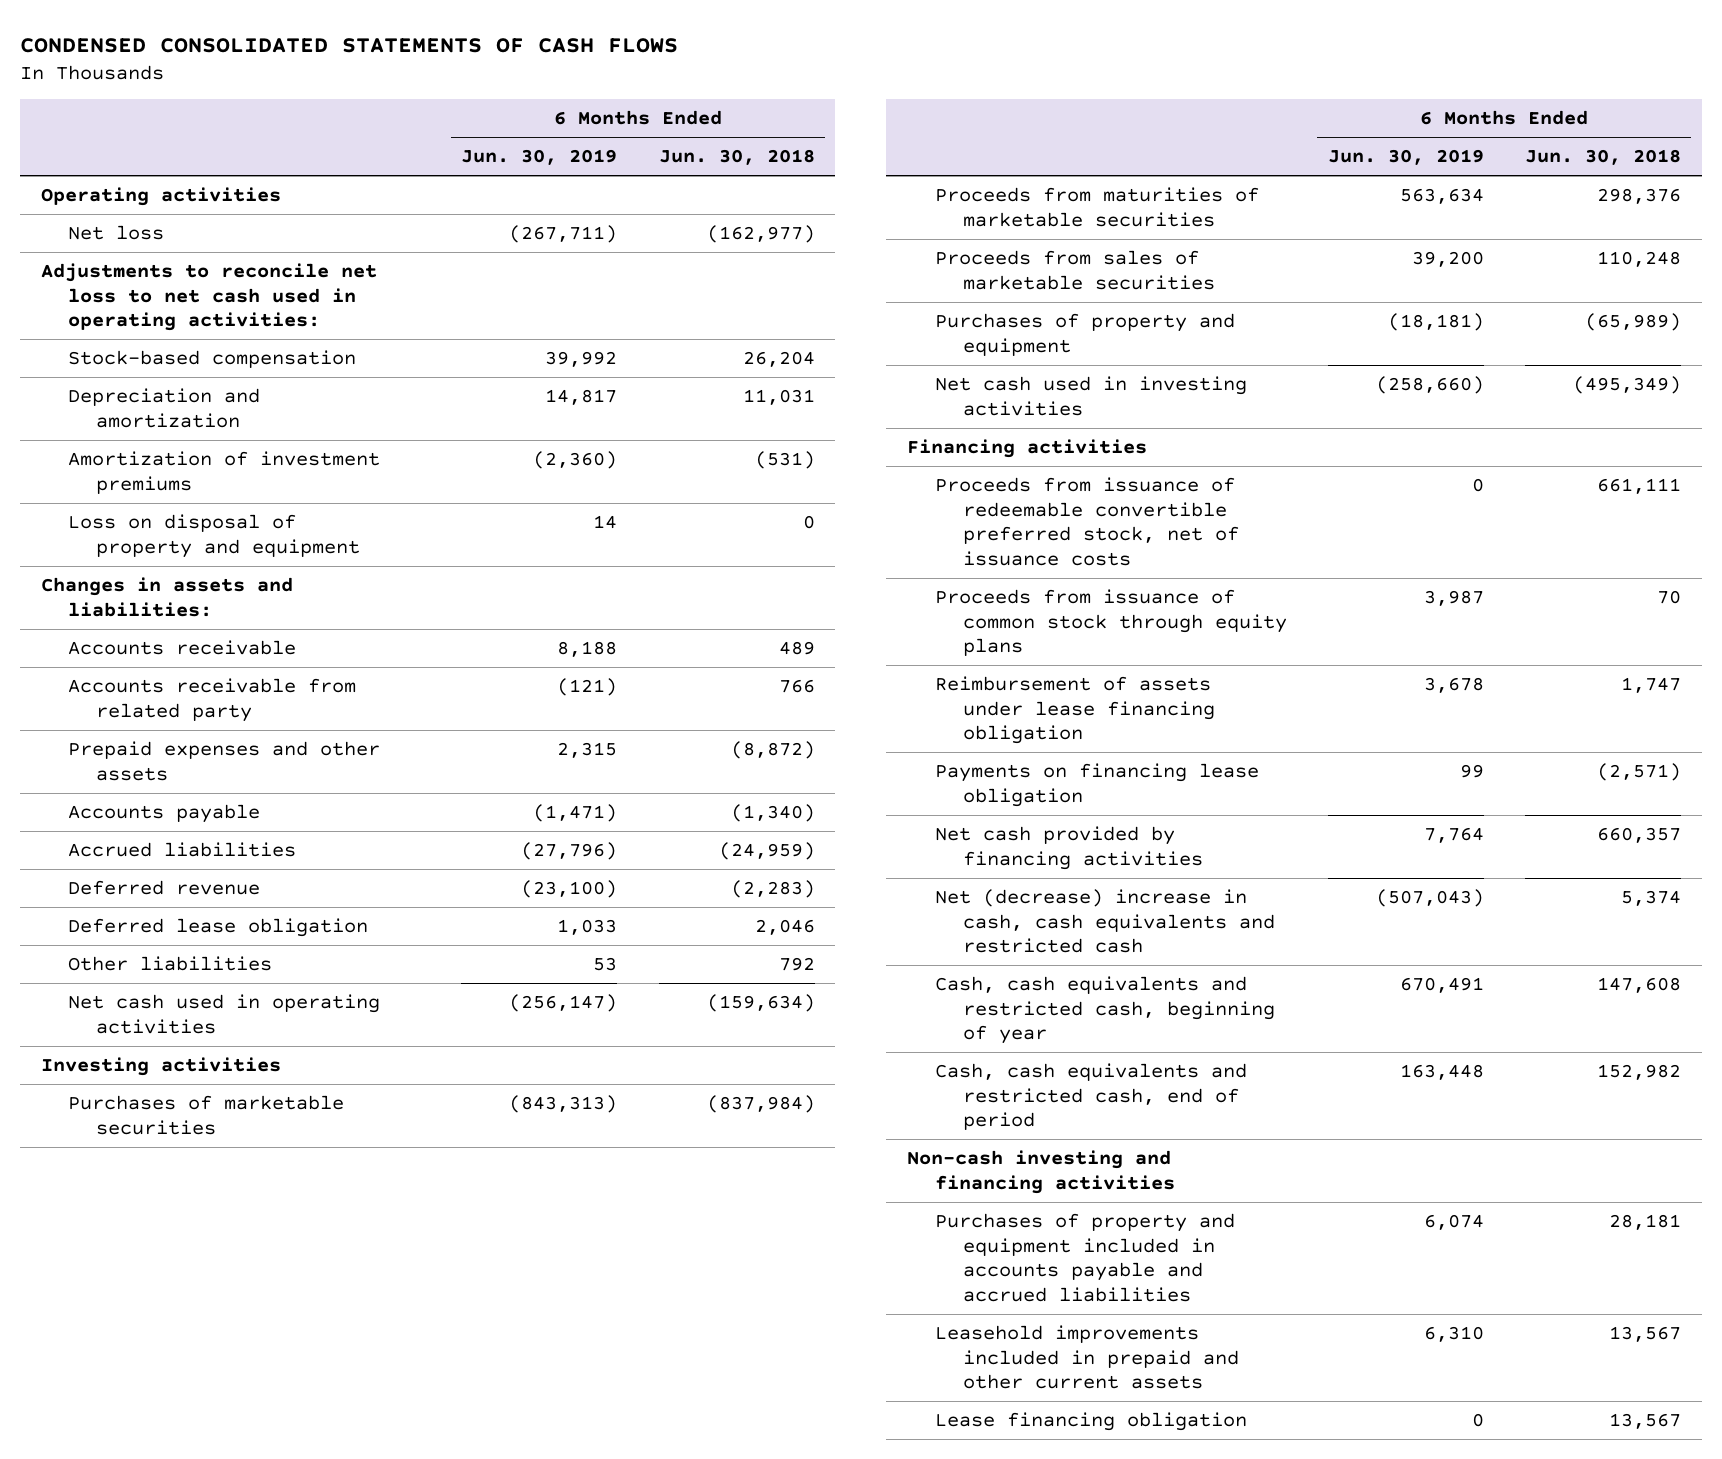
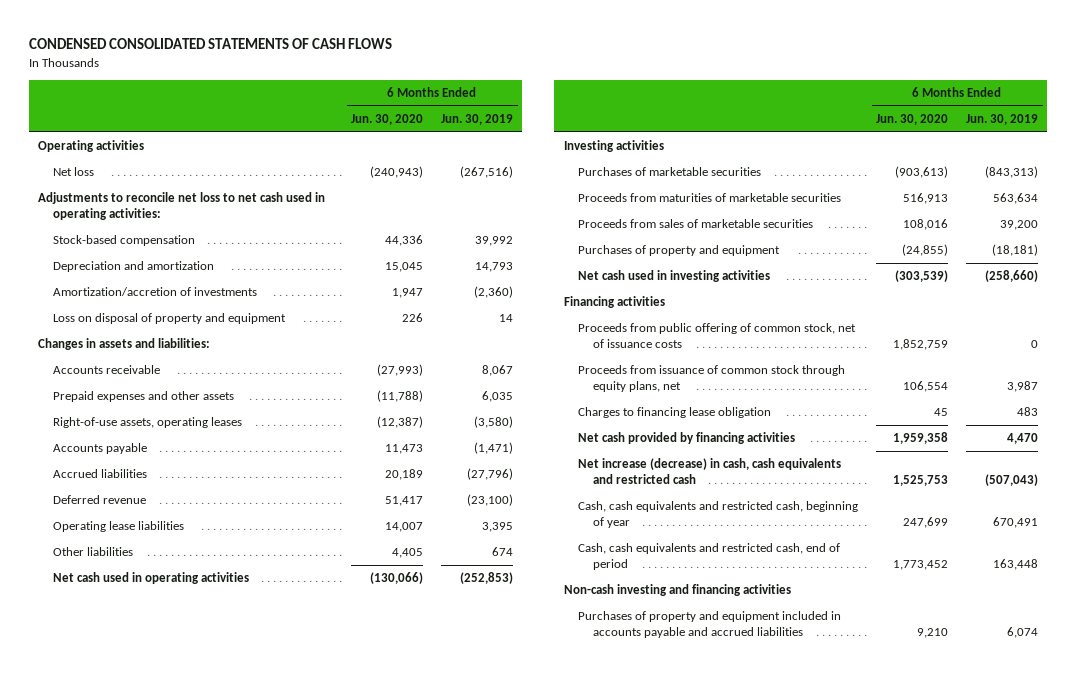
[658,149,815,166] Jun. 30, 2018 -> none
none -> [351,113,424,125] Jun. 30, 2020
[509,224,618,243] (267,711) -> [460,166,514,179] (267,516)
[545,388,618,405] 14,817 -> [475,262,514,273] 14,793
[68,450,381,494] Amortization of investment premiums -> [53,287,258,297] Amortization/accretion of investments
[68,677,357,722] Accounts receivable from related party -> none
[557,640,618,657] 8,188 -> [482,365,514,377] 8,067
[557,741,618,758] 2,315 -> [482,391,514,403] 6,035
none -> [53,417,243,429] Right-of-use assets, operating leases
[68,917,369,937] Deferred lease obligation -> none
none -> [53,521,185,533] Operating lease liabilities
[593,956,618,971] 53 -> [492,547,514,557] 674
[509,993,618,1012] (256,147) -> [460,572,514,585] (252,853)
[934,675,1215,745] Reimbursement of assets under lease financing obligation -> none
[934,762,1259,807] Payments on financing lease obligation -> none
[934,476,1239,567] Proceeds from issuance of redeemable convertible preferred stock, net of issuance costs -> [578,323,857,348] Proceeds from public offering of common stock, net of issuance costs
[934,588,1287,657] Proceeds from issuance of common stock through equity plans -> [578,365,846,392] Proceeds from issuance of common stock through equity plans, net
none -> [578,407,772,419] Charges to financing lease obligation
[1423,826,1484,843] 7,764 -> [1007,433,1039,445] 4,470
[934,888,1275,954] Net (decrease) increase in cash, cash equivalents and restricted cash -> [578,458,842,484] Net increase (decrease) in cash, cash equivalents and restricted cash
[934,1324,1239,1390] Leasehold improvements included in prepaid and other current assets -> none
[934,1411,1247,1431] Lease financing obligation -> none

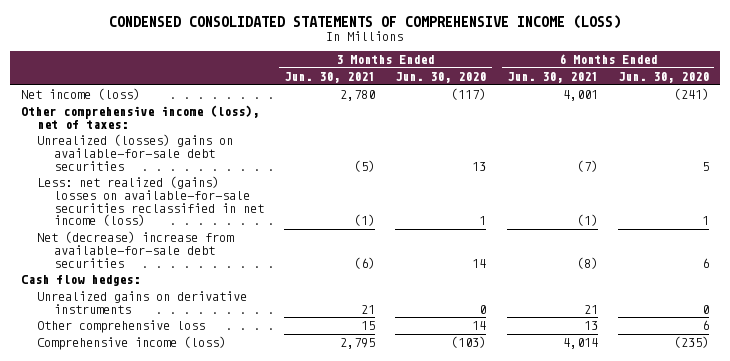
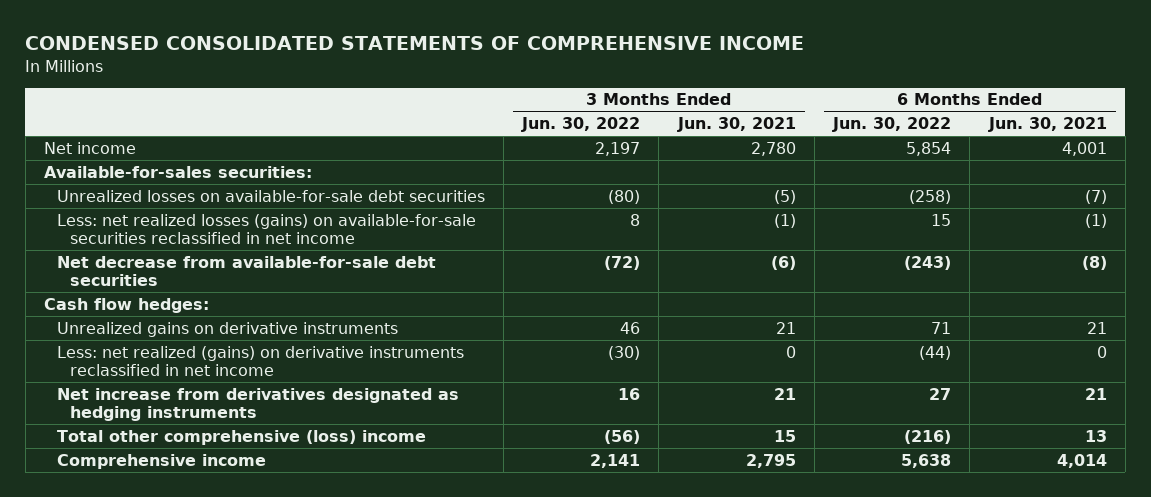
[108,14,621,29] CONDENSED CONSOLIDATED STATEMENTS OF COMPREHENSIVE INCOME (LOSS) -> [25,36,805,51] CONDENSED CONSOLIDATED STATEMENTS OF COMPREHENSIVE INCOME
[395,72,487,84] Jun. 30, 2020 -> none
[618,72,710,84] Jun. 30, 2020 -> none
none -> [521,117,641,133] Jun. 30, 2022
none -> [832,117,952,133] Jun. 30, 2022
[20,105,259,129] Other comprehensive income (loss), net of taxes: -> none
[20,88,140,101] Net income (loss) -> [43,141,136,154] Net income
none -> [43,165,312,178] Available-for-sales securities:
[37,134,234,171] Unrealized (losses) gains on available-for-sale debt securities -> [56,189,485,202] Unrealized losses on available-for-sale debt securities
[37,176,264,227] Less: net realized (gains) losses on available-for-sale securities reclassified in net income (loss) -> [56,213,476,245] Less: net realized losses (gains) on available-for-sale securities reclassified in net income
[37,231,235,268] Net (decrease) increase from available-for-sale debt securities -> [56,255,436,287] Net decrease from available-for-sale debt securities
none -> [56,345,464,377] Less: net realized (gains) on derivative instruments reclassified in net income
none -> [56,387,459,422] Net increase from derivatives designated as hedging instruments
[37,320,206,334] Other comprehensive loss -> [56,429,426,445] Total other comprehensive (loss) income
[37,336,227,351] Comprehensive income (loss) -> [56,453,266,469] Comprehensive income

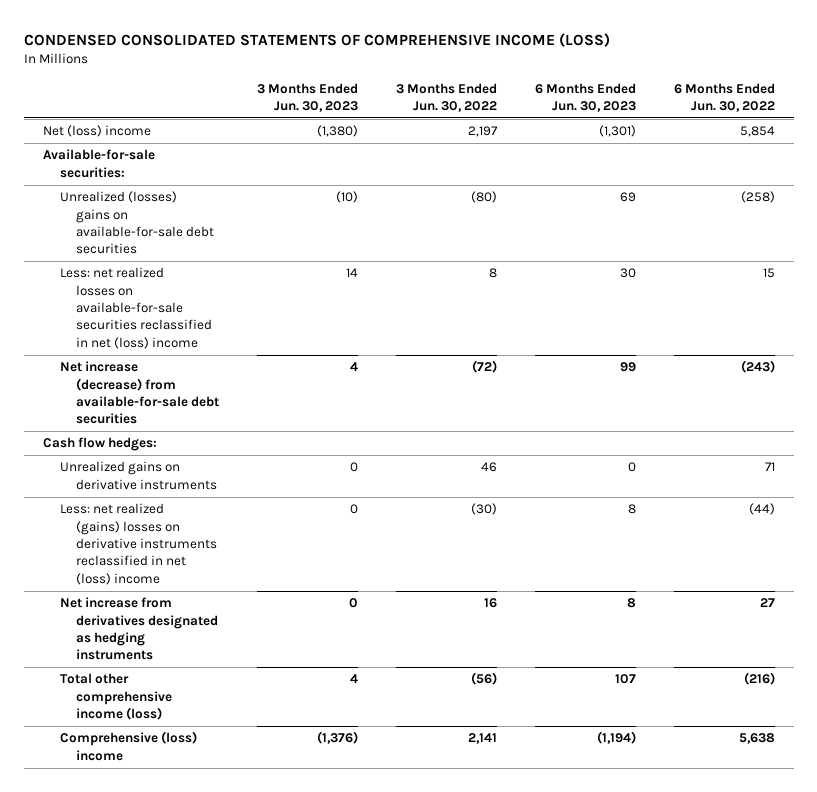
[25,36,805,51] CONDENSED CONSOLIDATED STATEMENTS OF COMPREHENSIVE INCOME -> [23,32,610,47] CONDENSED CONSOLIDATED STATEMENTS OF COMPREHENSIVE INCOME (LOSS)
[676,117,796,133] Jun. 30, 2021 -> none
[987,117,1107,133] Jun. 30, 2021 -> none
none -> [257,82,359,112] 3 Months Ended Jun. 30, 2023
none -> [534,82,636,112] 6 Months Ended Jun. 30, 2023
[43,141,136,154] Net income -> [42,125,151,138] Net (loss) income
[43,165,312,178] Available-for-sales securities: -> [42,149,155,178] Available-for-sale securities:
[56,189,485,202] Unrealized losses on available-for-sale debt securities -> [59,191,215,255] Unrealized (losses) gains on available-for-sale debt securities
[56,213,476,245] Less: net realized losses (gains) on available-for-sale securities reclassified in net income -> [59,267,213,349] Less: net realized losses on available-for-sale securities reclassified in net (loss) income
[56,255,436,287] Net decrease from available-for-sale debt securities -> [59,361,220,425] Net increase (decrease) from available-for-sale debt securities
[56,345,464,377] Less: net realized (gains) on derivative instruments reclassified in net income -> [59,503,218,585] Less: net realized (gains) losses on derivative instruments reclassified in net (loss) income
[56,429,426,445] Total other comprehensive (loss) income -> [59,673,173,721] Total other comprehensive income (loss)
[56,453,266,469] Comprehensive income -> [59,731,197,761] Comprehensive (loss) income

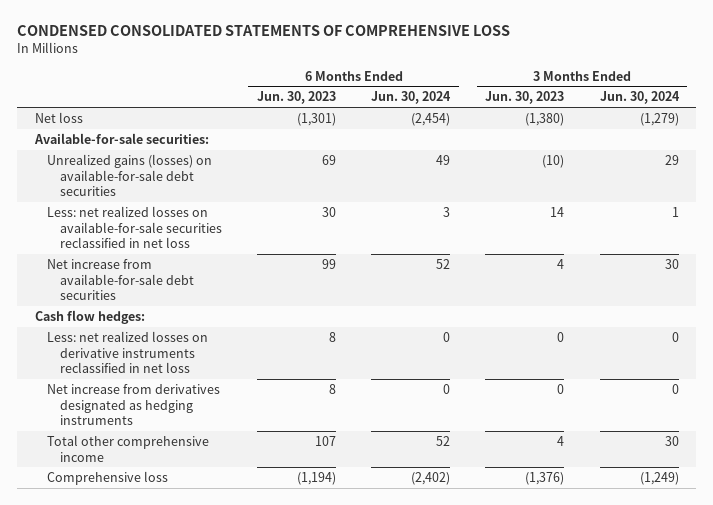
[23,32,610,47] CONDENSED CONSOLIDATED STATEMENTS OF COMPREHENSIVE INCOME (LOSS) -> [16,25,510,37] CONDENSED CONSOLIDATED STATEMENTS OF COMPREHENSIVE LOSS
[396,82,498,112] 3 Months Ended Jun. 30, 2022 -> none
[673,82,775,112] 6 Months Ended Jun. 30, 2022 -> none
none -> [371,91,452,105] Jun. 30, 2024
none -> [599,91,680,105] Jun. 30, 2024
[42,125,151,138] Net (loss) income -> [34,111,83,123] Net loss
[59,191,215,255] Unrealized (losses) gains on available-for-sale debt securities -> [47,153,213,197] Unrealized gains (losses) on available-for-sale debt securities
[59,267,213,349] Less: net realized losses on available-for-sale securities reclassified in net (loss) income -> [47,205,222,249] Less: net realized losses on available-for-sale securities reclassified in net loss
[59,361,220,425] Net increase (decrease) from available-for-sale debt securities -> [47,258,194,301] Net increase from available-for-sale debt securities
[59,461,218,490] Unrealized gains on derivative instruments -> none
[59,503,218,585] Less: net realized (gains) losses on derivative instruments reclassified in net (loss) income -> [47,330,209,374] Less: net realized losses on derivative instruments reclassified in net loss
[59,673,173,721] Total other comprehensive income (loss) -> [47,434,210,462] Total other comprehensive income
[59,731,197,761] Comprehensive (loss) income -> [47,470,169,485] Comprehensive loss

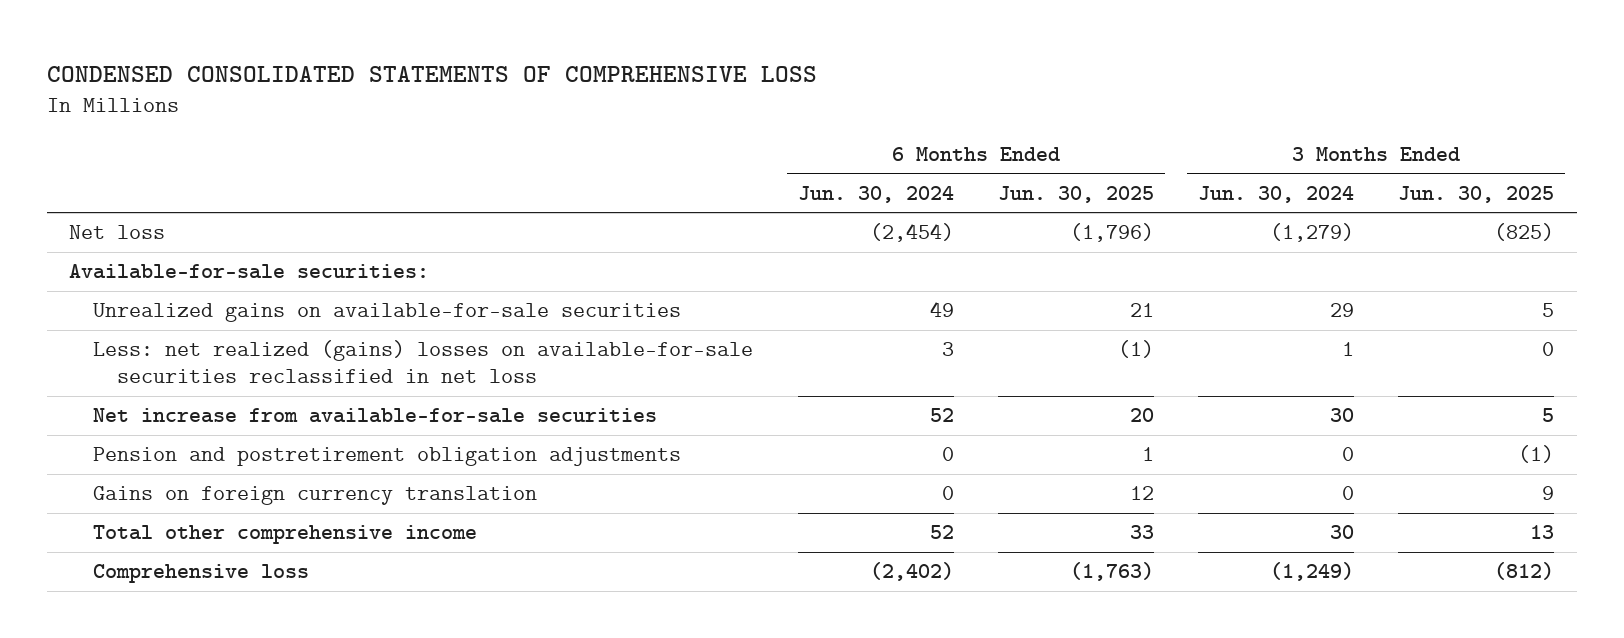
[256,91,336,105] Jun. 30, 2023 -> none
[485,91,565,105] Jun. 30, 2023 -> none
none -> [997,185,1154,203] Jun. 30, 2025
none -> [1398,185,1555,203] Jun. 30, 2025
[34,309,145,324] Cash flow hedges: -> none
[47,330,209,374] Less: net realized losses on derivative instruments reclassified in net loss -> none
[47,383,221,426] Net increase from derivatives designated as hedging instruments -> none
[47,153,213,197] Unrealized gains (losses) on available-for-sale debt securities -> [93,303,682,323] Unrealized gains on available-for-sale securities
[47,205,222,249] Less: net realized losses on available-for-sale securities reclassified in net loss -> [93,340,754,384] Less: net realized (gains) losses on available-for-sale securities reclassified in net loss
[47,258,194,301] Net increase from available-for-sale debt securities -> [93,408,658,424] Net increase from available-for-sale securities
none -> [93,447,682,467] Pension and postretirement obligation adjustments
none -> [93,486,538,506] Gains on foreign currency translation

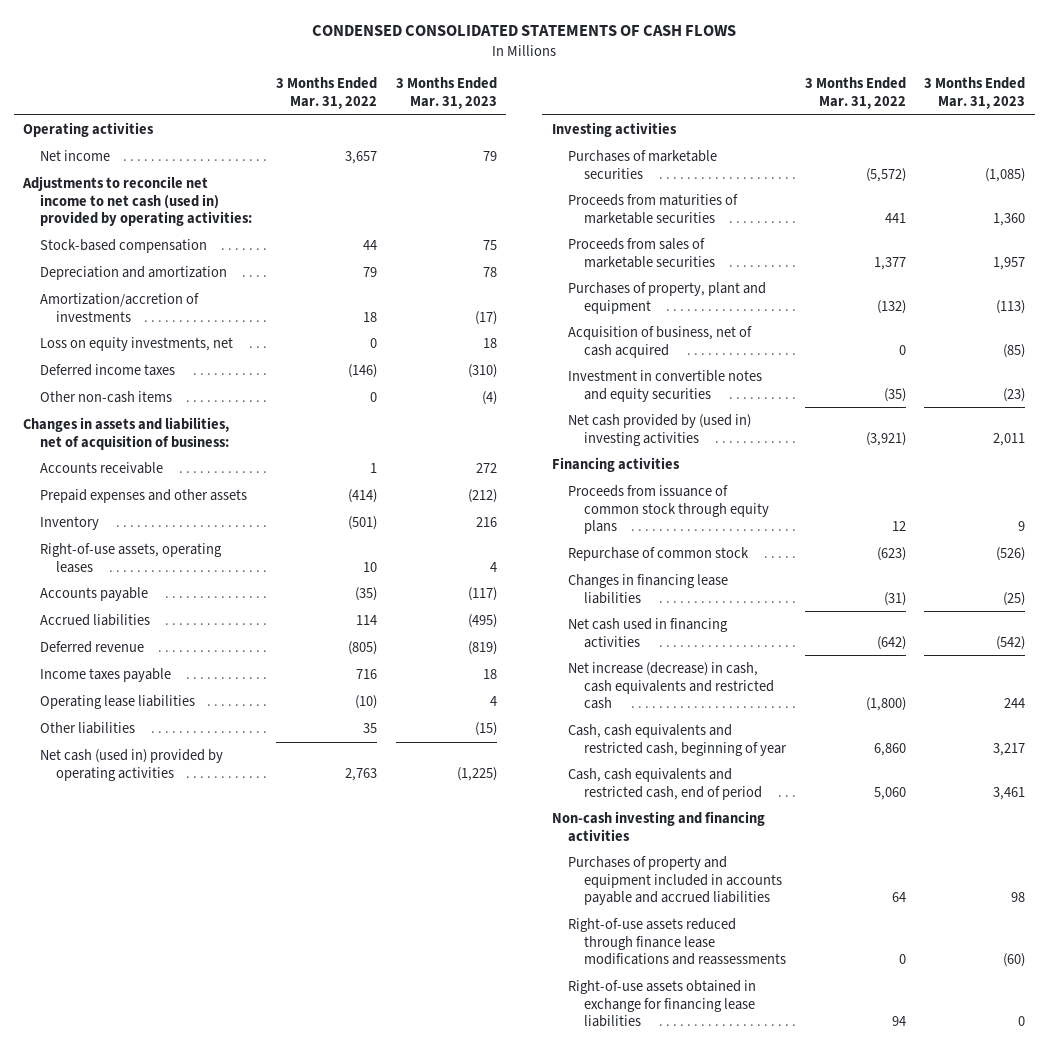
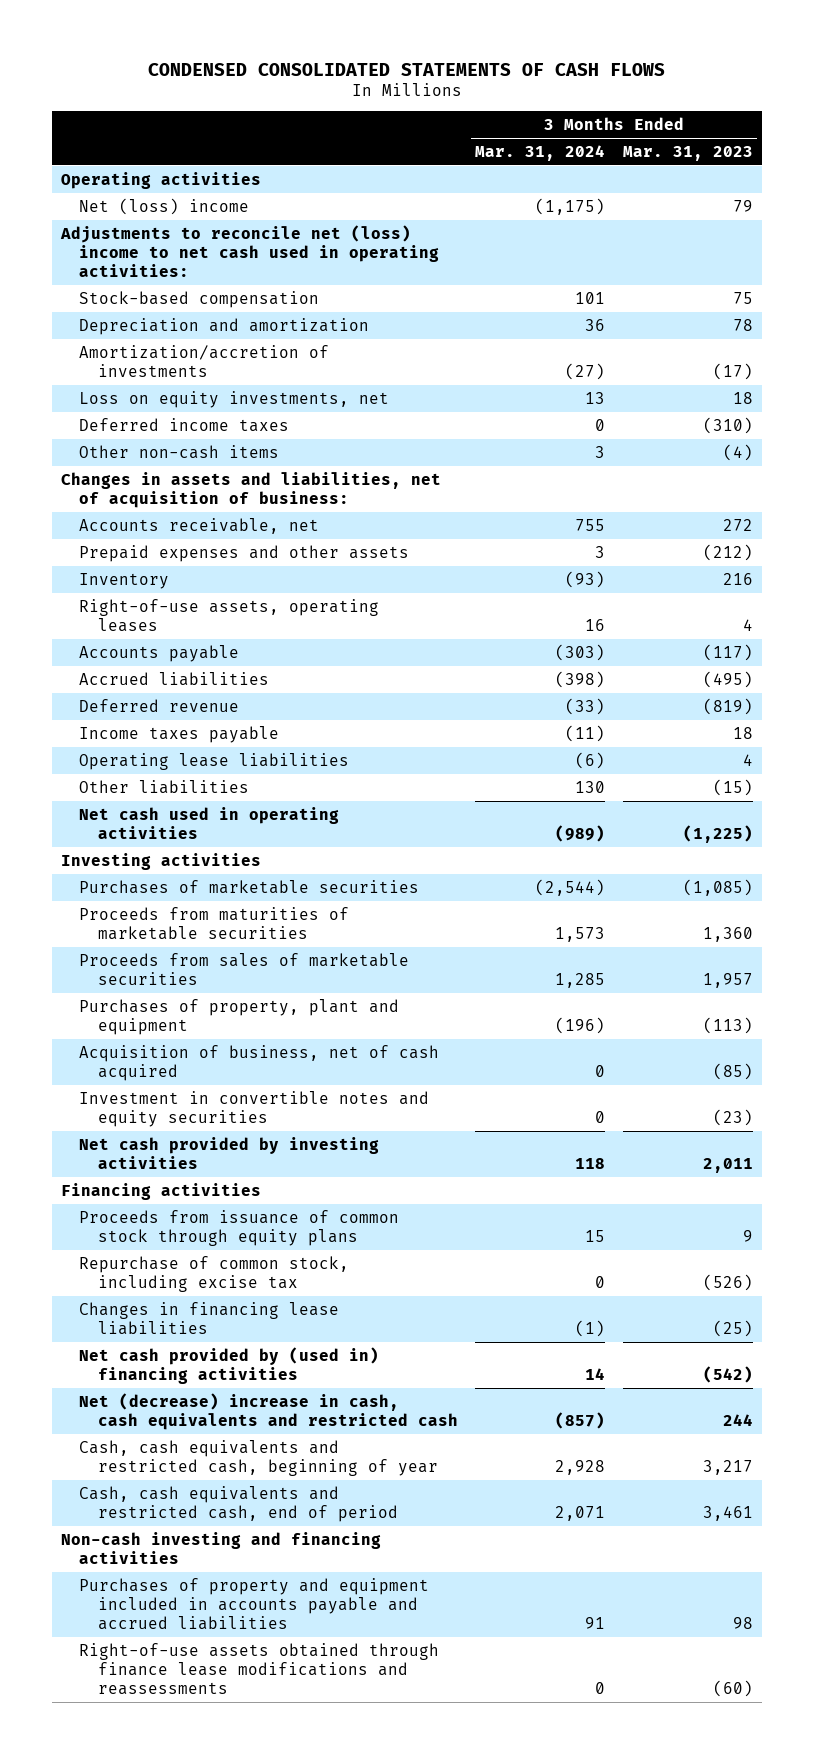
[276,77,378,109] 3 Months Ended Mar. 31, 2022 -> none
none -> [475,144,606,161] Mar. 31, 2024
[39,150,110,162] Net income -> [79,197,250,215] Net (loss) income
[22,176,252,227] Adjustments to reconcile net income to net cash (used in) provided by operating activities: -> [59,224,440,278] Adjustments to reconcile net (loss) income to net cash used in operating activities:
[39,462,163,475] Accounts receivable -> [79,517,320,534] Accounts receivable, net
[39,749,223,781] Net cash (used in) provided by operating activities -> [79,806,340,840] Net cash used in operating activities
[567,414,751,446] Net cash provided by (used in) investing activities -> [79,1136,380,1170] Net cash provided by investing activities
[567,547,749,562] Repurchase of common stock -> [79,1255,350,1293] Repurchase of common stock, including excise tax
[567,618,728,648] Net cash used in financing activities -> [79,1346,380,1385] Net cash provided by (used in) financing activities
[567,662,775,710] Net increase (decrease) in cash, cash equivalents and restricted cash -> [79,1392,458,1431] Net (decrease) increase in cash, cash equivalents and restricted cash
[567,980,756,1028] Right-of-use assets obtained in exchange for financing lease liabilities -> none
[567,918,787,966] Right-of-use assets reduced through finance lease modifications and reassessments -> [79,1642,440,1696] Right-of-use assets obtained through finance lease modifications and reassessments

